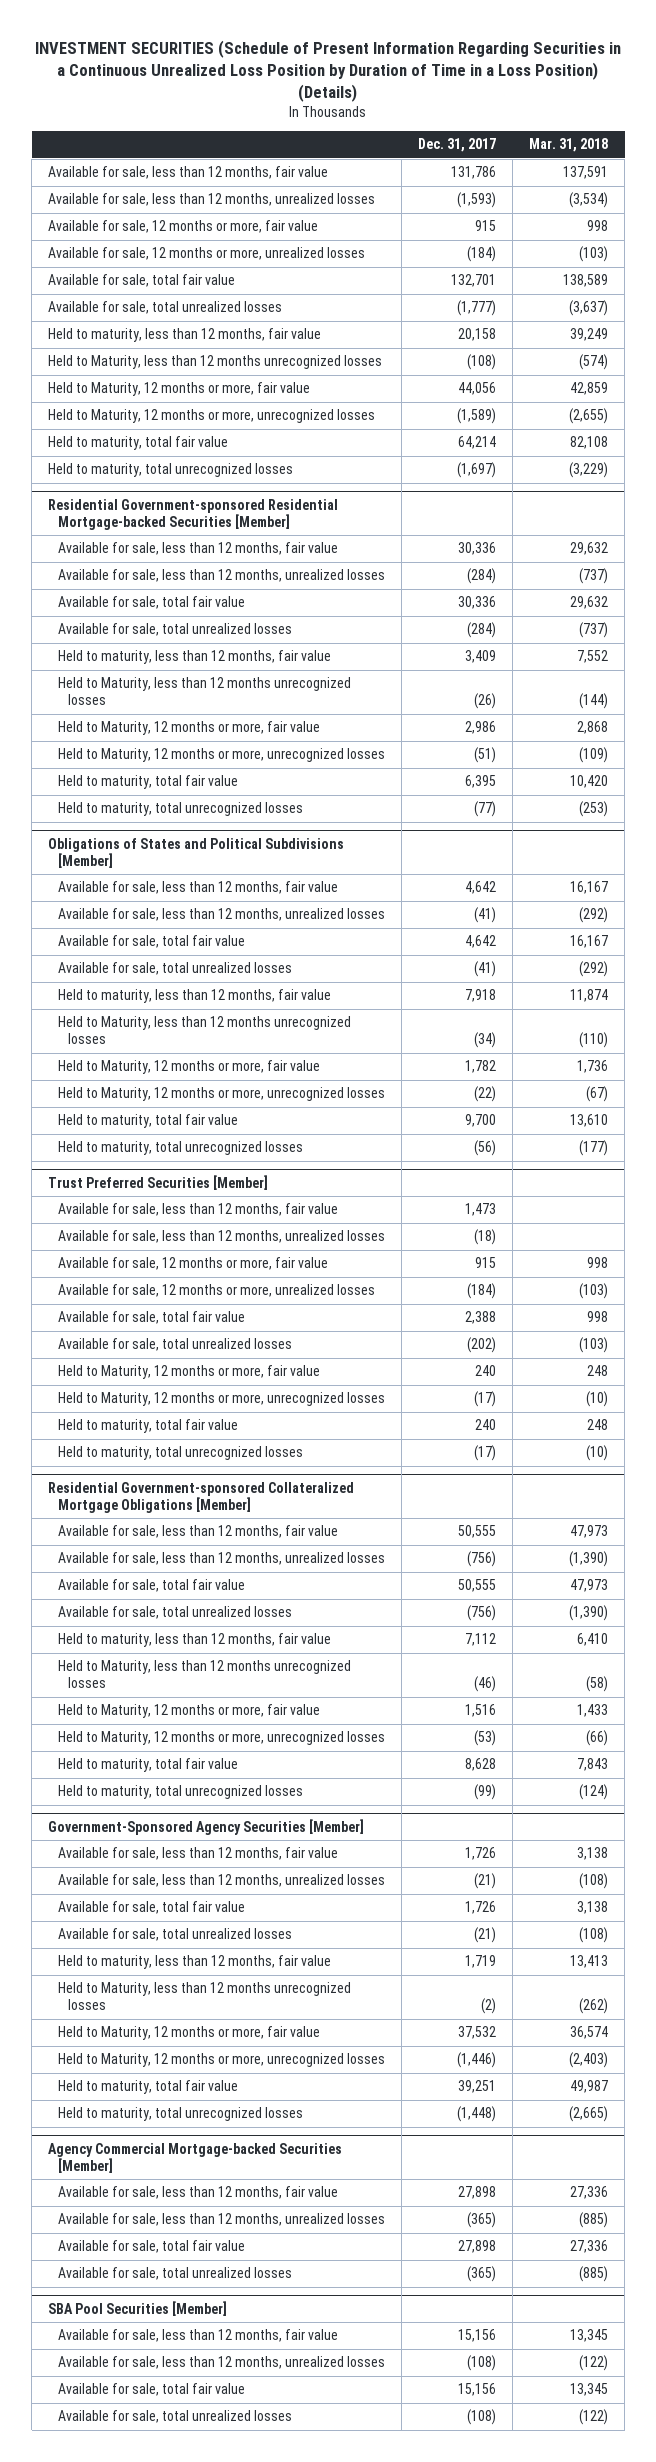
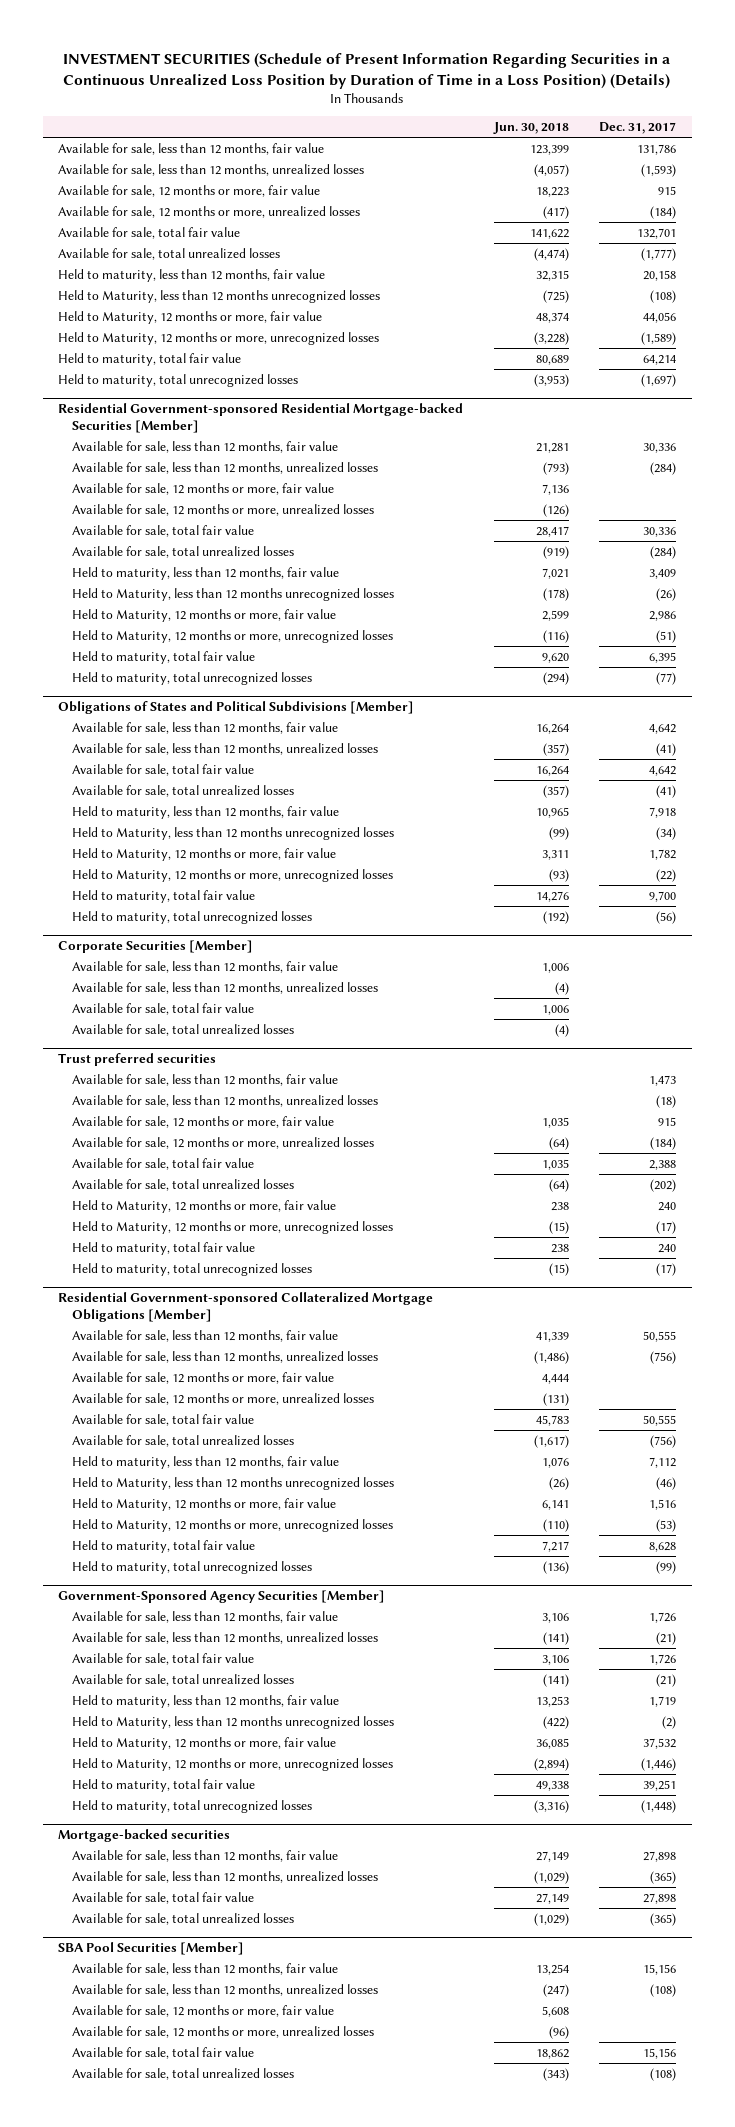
[529,138,609,153] Mar. 31, 2018 -> none
none -> [492,122,569,135] Jun. 30, 2018
none -> [72,482,335,495] Available for sale, 12 months or more, fair value
none -> [72,503,375,516] Available for sale, 12 months or more, unrealized losses
none -> [58,940,254,954] Corporate Securities [Member]
none -> [72,960,339,973] Available for sale, less than 12 months, fair value
none -> [72,981,379,994] Available for sale, less than 12 months, unrealized losses
none -> [72,1002,255,1015] Available for sale, total fair value
none -> [72,1023,295,1036] Available for sale, total unrealized losses
[48,1174,269,1190] Trust Preferred Securities [Member] -> [58,1053,217,1067] Trust preferred securities
none -> [72,1371,335,1384] Available for sale, 12 months or more, fair value
none -> [72,1392,375,1405] Available for sale, 12 months or more, unrealized losses
[48,2142,343,2174] Agency Commercial Mortgage-backed Securities [Member] -> [58,1829,231,1843] Mortgage-backed securities
none -> [72,2004,335,2017] Available for sale, 12 months or more, fair value
none -> [72,2025,375,2038] Available for sale, 12 months or more, unrealized losses

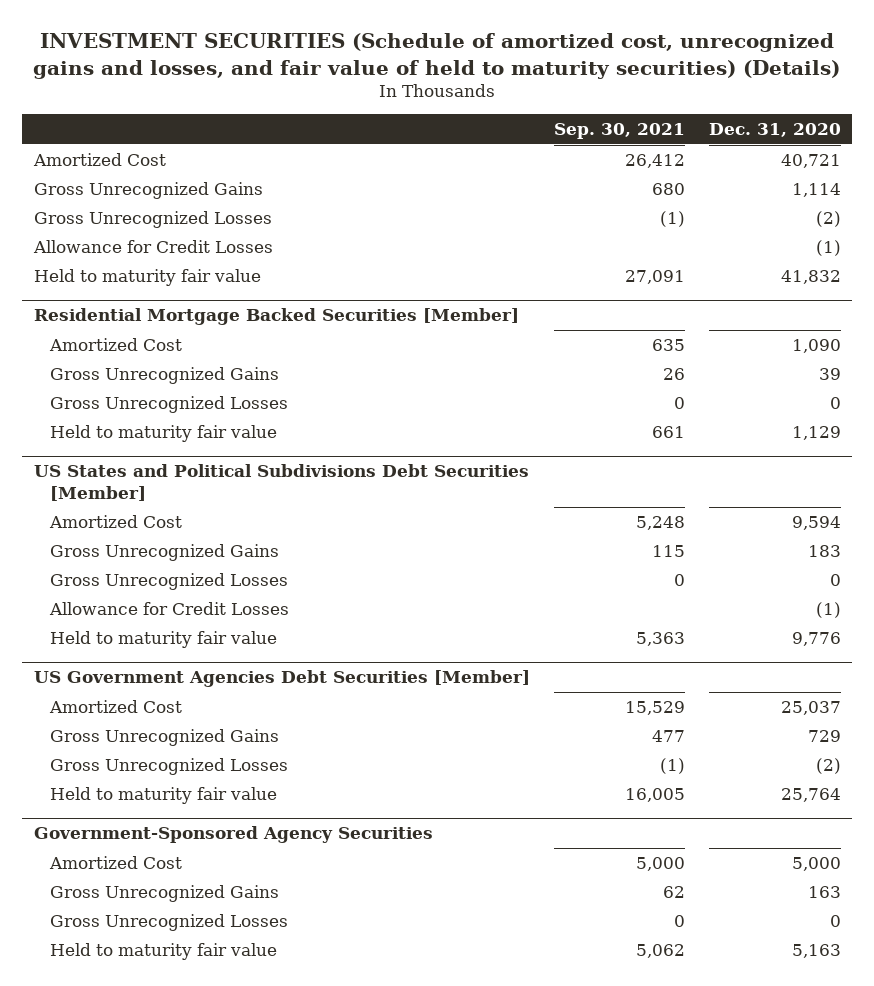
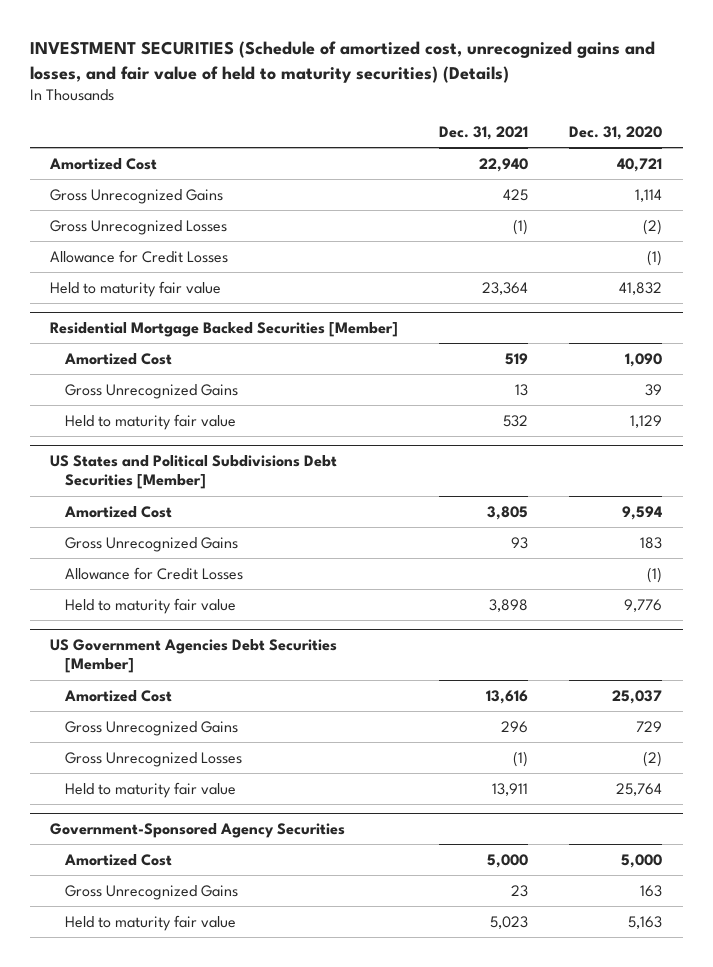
[553,123,685,140] Sep. 30, 2021 -> none
none -> [439,125,529,140] Dec. 31, 2021
[49,395,288,413] Gross Unrecognized Losses -> none
[49,572,288,590] Gross Unrecognized Losses -> none
[49,913,288,931] Gross Unrecognized Losses -> none

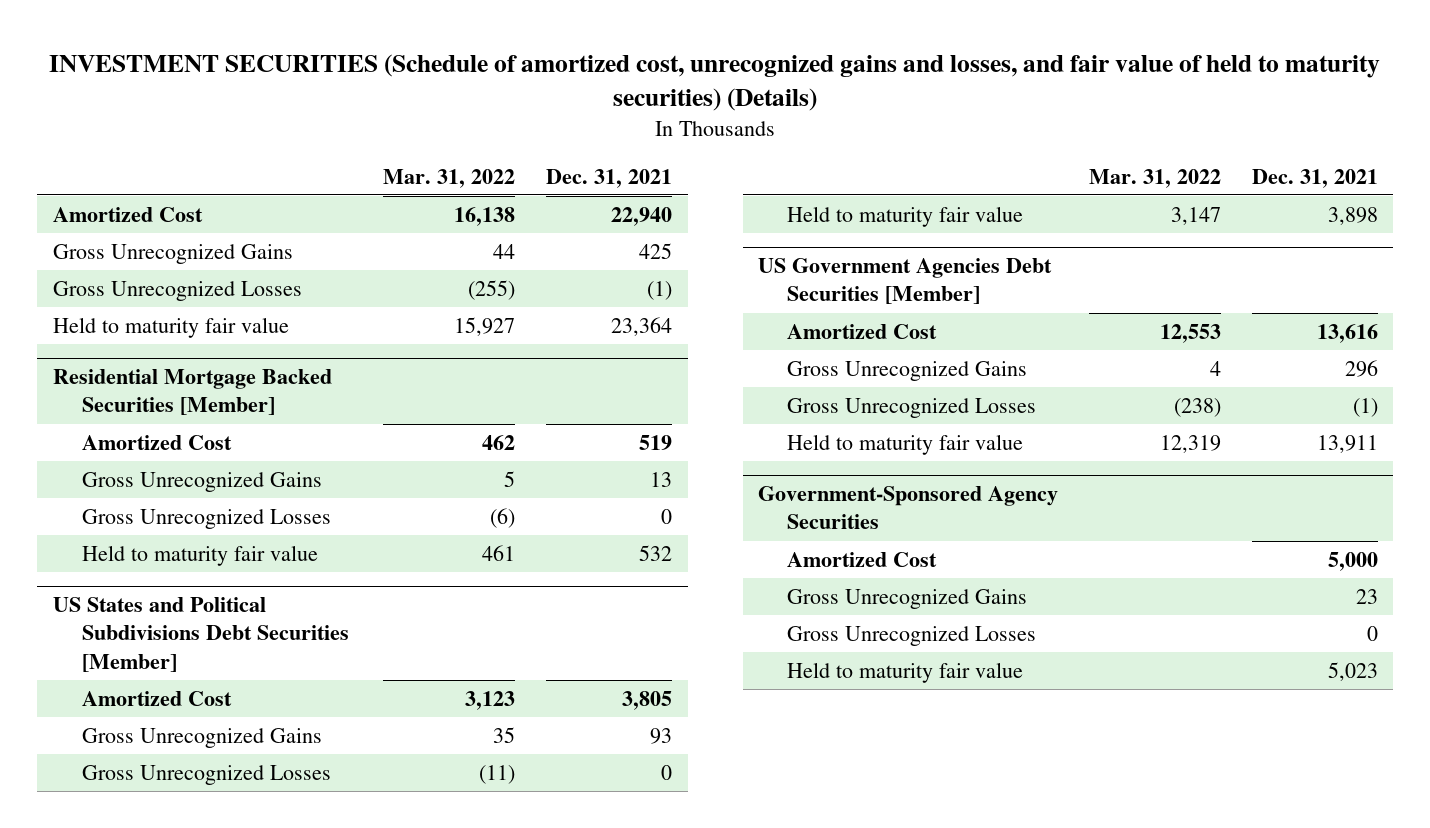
[569,125,663,140] Dec. 31, 2020 -> none
none -> [383,168,516,188] Mar. 31, 2022
[50,249,229,263] Allowance for Credit Losses -> none
none -> [81,508,331,529] Gross Unrecognized Losses
[64,566,243,580] Allowance for Credit Losses -> none
none -> [81,764,331,785] Gross Unrecognized Losses
none -> [787,625,1037,646] Gross Unrecognized Losses

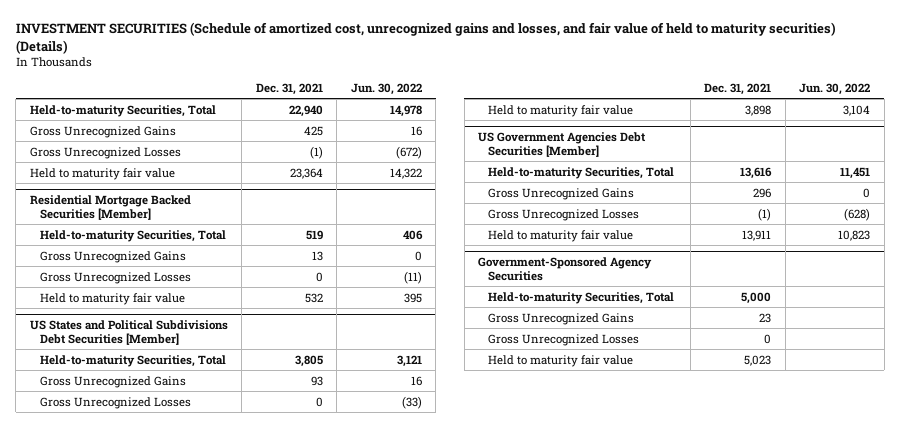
[383,168,516,188] Mar. 31, 2022 -> none
none -> [350,82,422,95] Jun. 30, 2022
[52,206,203,222] Amortized Cost -> [29,104,216,117] Held-to-maturity Securities, Total
[81,434,232,450] Amortized Cost -> [39,229,226,242] Held-to-maturity Securities, Total
[81,690,232,706] Amortized Cost -> [39,354,226,367] Held-to-maturity Securities, Total
[787,323,938,339] Amortized Cost -> [488,166,675,179] Held-to-maturity Securities, Total
[787,551,938,567] Amortized Cost -> none
none -> [488,291,675,304] Held-to-maturity Securities, Total

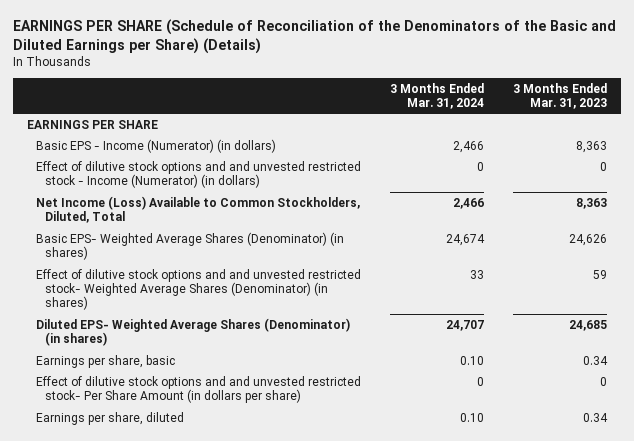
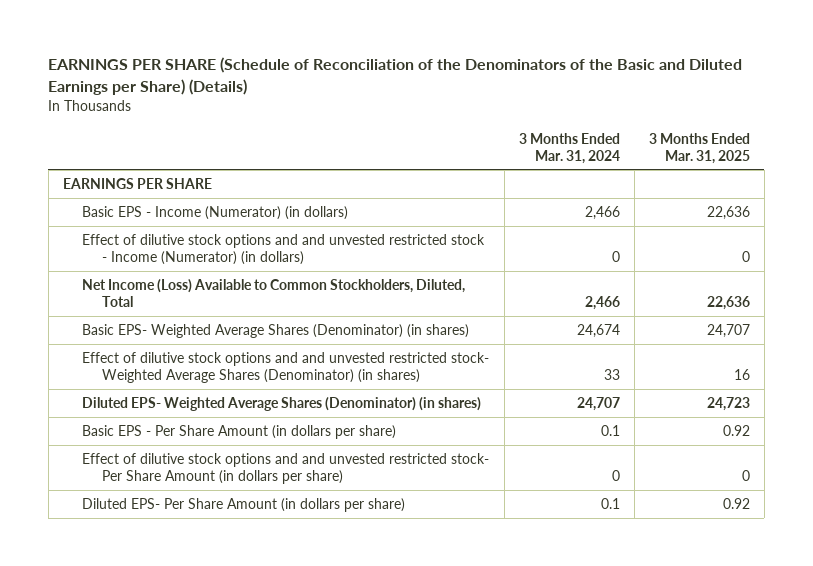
[512,82,607,110] 3 Months Ended Mar. 31, 2023 -> none
none -> [648,132,750,164] 3 Months Ended Mar. 31, 2025
[35,354,175,368] Earnings per share, basic -> [82,424,397,439] Basic EPS - Per Share Amount (in dollars per share)
[459,355,484,365] 0.10 -> [600,424,620,436] 0.1
[35,411,184,425] Earnings per share, diluted -> [82,497,406,512] Diluted EPS- Per Share Amount (in dollars per share)
[459,412,484,422] 0.10 -> [600,497,620,509] 0.1

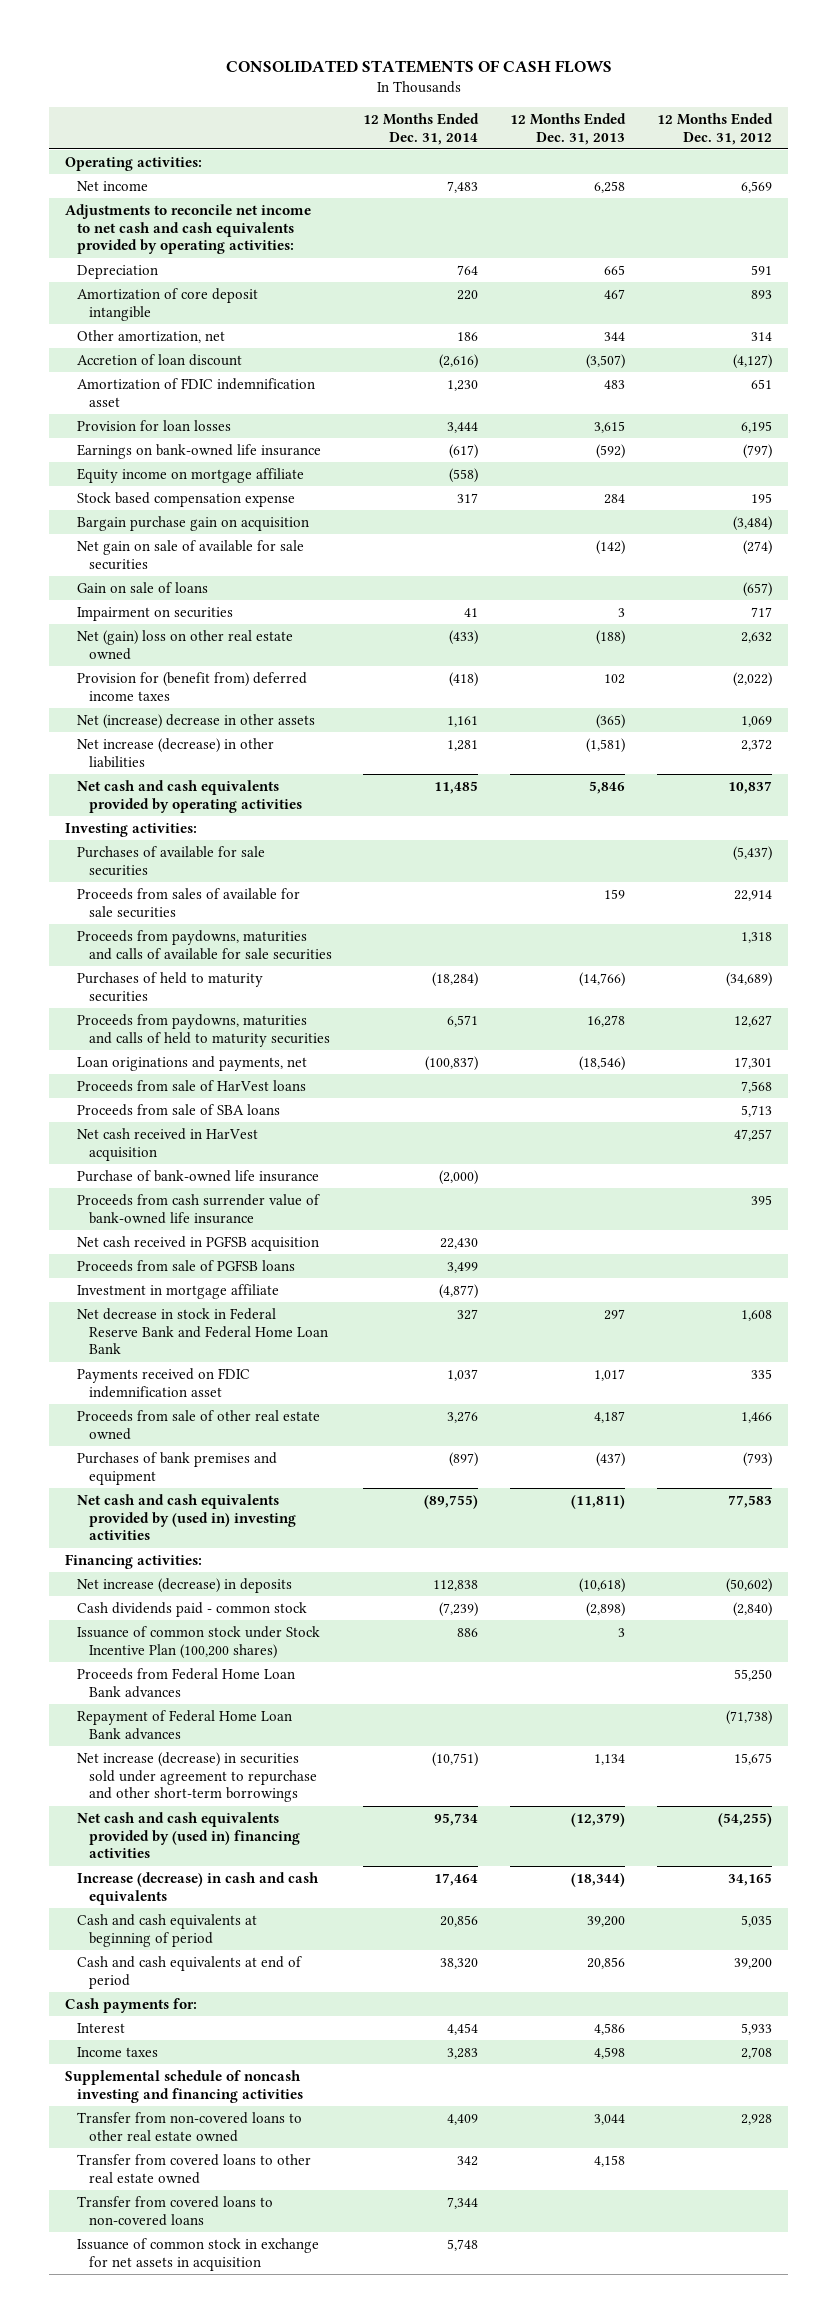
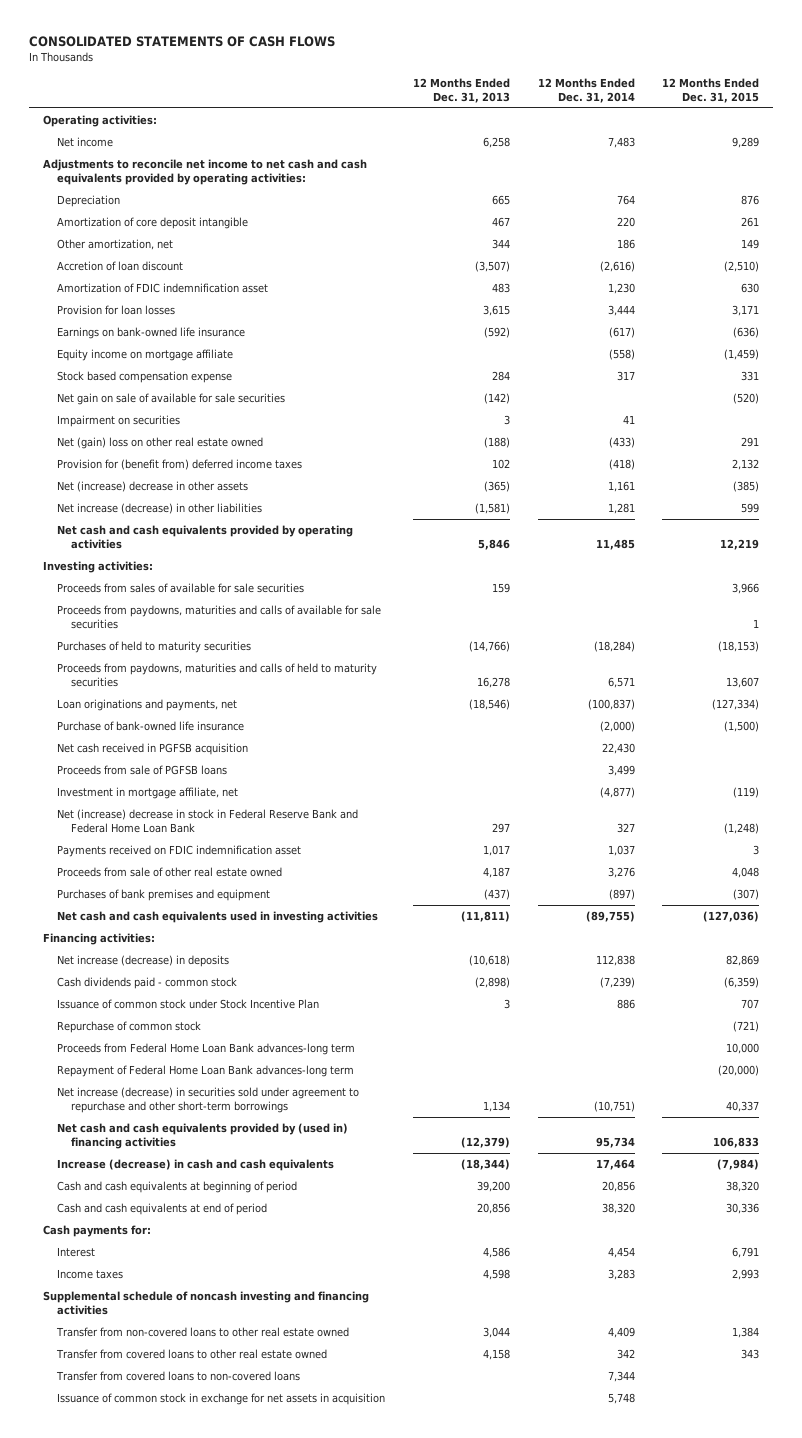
[656,112,773,145] 12 Months Ended Dec. 31, 2012 -> none
none -> [662,78,760,103] 12 Months Ended Dec. 31, 2015
[76,515,309,531] Bargain purchase gain on acquisition -> none
[76,581,208,593] Gain on sale of loans -> none
[76,845,265,876] Purchases of available for sale securities -> none
[76,1079,306,1092] Proceeds from sale of HarVest loans -> none
[76,1103,280,1116] Proceeds from sale of SBA loans -> none
[76,1127,258,1161] Net cash received in HarVest acquisition -> none
[76,1193,320,1224] Proceeds from cash surrender value of bank-owned life insurance -> none
[76,1283,279,1299] Investment in mortgage affiliate -> [56,787,238,800] Investment in mortgage affiliate, net
[76,1307,328,1355] Net decrease in stock in Federal Reserve Bank and Federal Home Loan Bank -> [56,809,358,833] Net (increase) decrease in stock in Federal Reserve Bank and Federal Home Loan Bank
[76,1493,296,1541] Net cash and cash equivalents provided by (used in) investing activities -> [56,911,378,924] Net cash and cash equivalents used in investing activities
[76,1625,320,1659] Issuance of common stock under Stock Incentive Plan (100,200 shares) -> [56,999,319,1010] Issuance of common stock under Stock Incentive Plan
none -> [56,1021,201,1034] Repurchase of common stock
[76,1667,295,1698] Proceeds from Federal Home Loan Bank advances -> [56,1043,355,1056] Proceeds from Federal Home Loan Bank advances-long term
[76,1709,292,1740] Repayment of Federal Home Loan Bank advances -> [56,1065,354,1078] Repayment of Federal Home Loan Bank advances-long term

